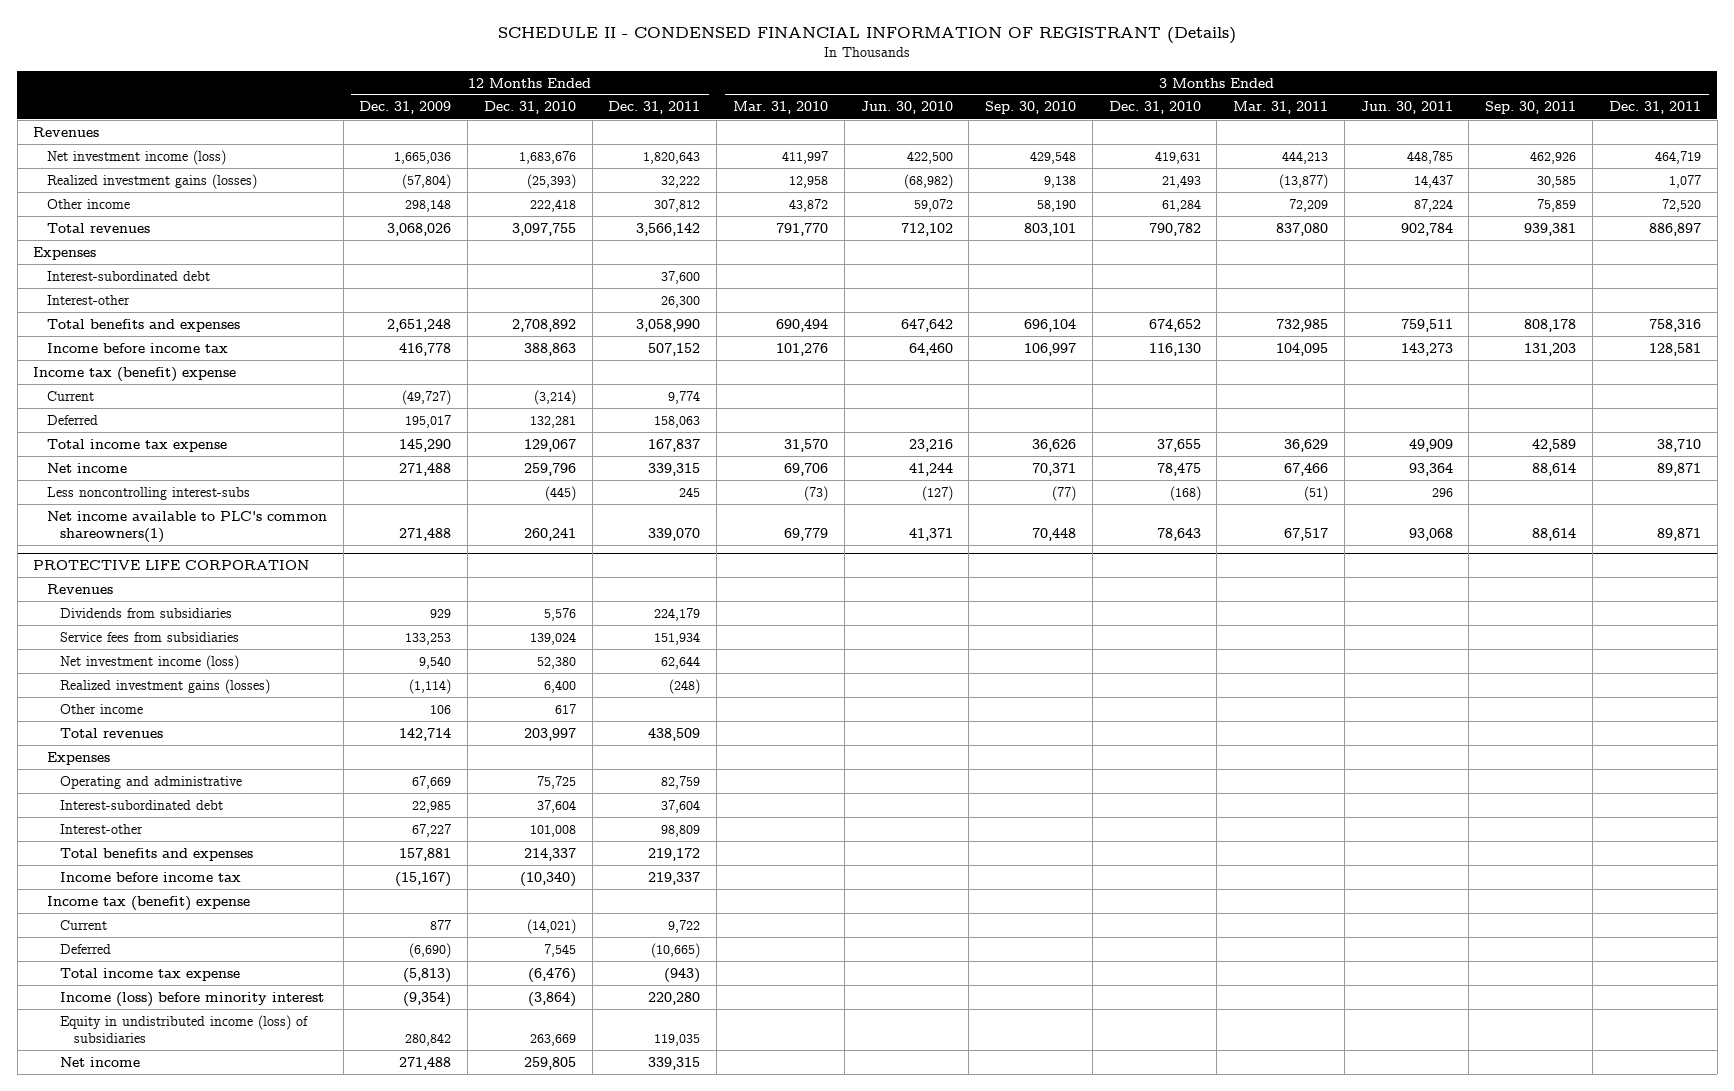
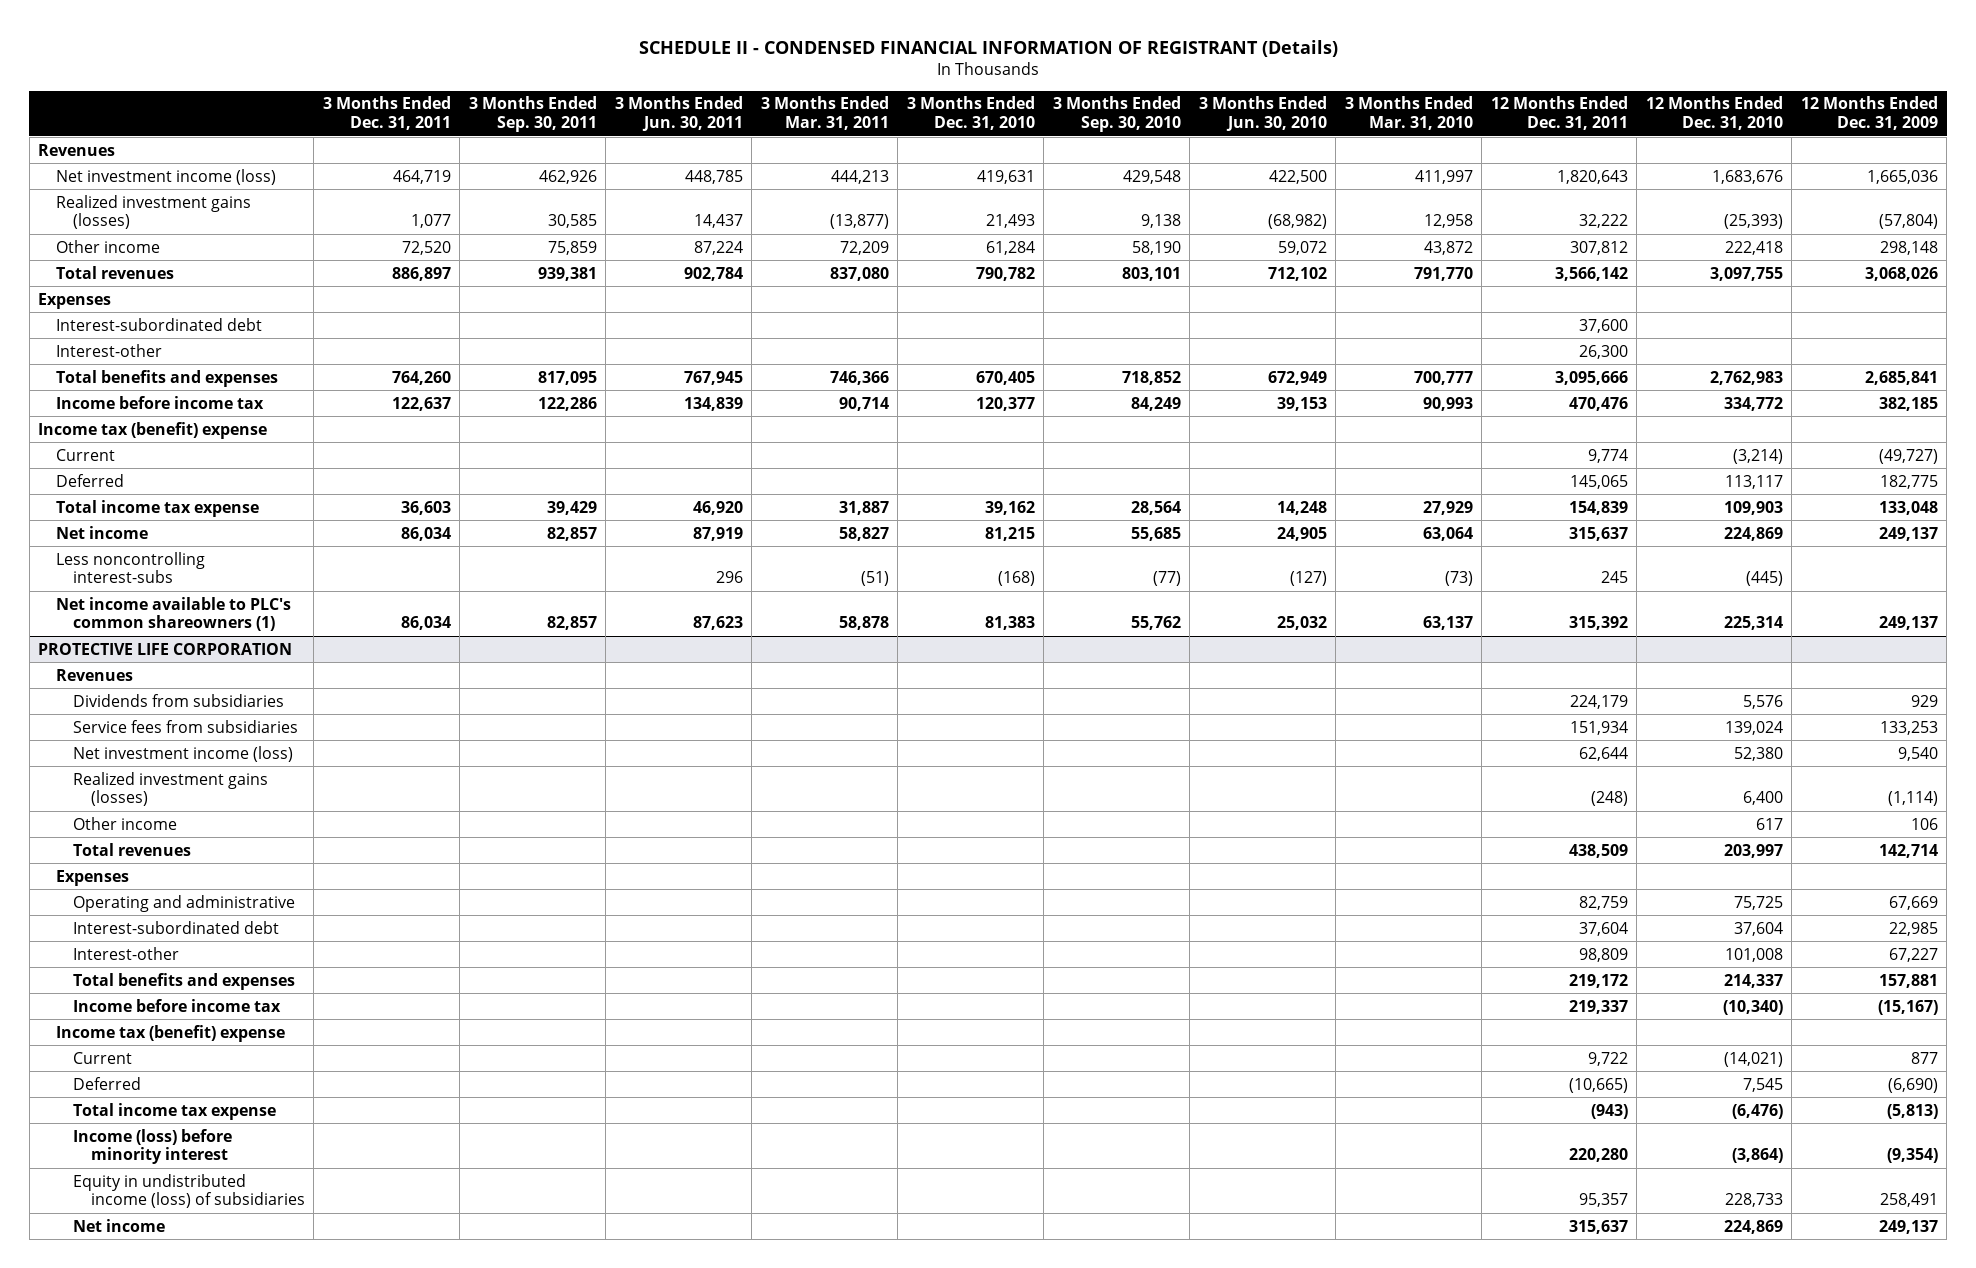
[387,318,452,332] 2,651,248 -> [1864,370,1938,385] 2,685,841
[511,318,576,332] 2,708,892 -> [1709,370,1783,385] 2,762,983
[636,318,701,332] 3,058,990 -> [1554,370,1628,385] 3,095,666
[775,318,828,332] 690,494 -> [1413,370,1473,385] 700,777
[900,318,953,332] 647,642 -> [1267,370,1327,385] 672,949
[1024,318,1077,332] 696,104 -> [1121,370,1181,385] 718,852
[1148,318,1201,332] 674,652 -> [975,370,1035,385] 670,405
[1276,318,1329,332] 732,985 -> [829,370,889,385] 746,366
[1400,318,1453,332] 759,511 -> [683,370,743,385] 767,945
[1524,318,1577,332] 808,178 -> [537,370,597,385] 817,095
[1648,318,1701,332] 758,316 -> [391,370,451,385] 764,260
[399,342,452,356] 416,778 -> [1878,396,1938,411] 382,185
[523,342,576,356] 388,863 -> [1723,396,1783,411] 334,772
[648,342,701,356] 507,152 -> [1568,396,1628,411] 470,476
[775,342,828,356] 101,276 -> [1422,396,1473,411] 90,993
[908,342,953,356] 64,460 -> [1276,396,1327,411] 39,153
[1024,342,1077,356] 106,997 -> [1130,396,1181,411] 84,249
[1148,342,1201,356] 116,130 -> [975,396,1035,411] 120,377
[1276,342,1329,356] 104,095 -> [838,396,889,411] 90,714
[1400,342,1453,356] 143,273 -> [683,396,743,411] 134,839
[1524,342,1577,356] 131,203 -> [537,396,597,411] 122,286
[1648,342,1701,356] 128,581 -> [391,396,451,411] 122,637
[405,414,452,428] 195,017 -> [1879,474,1938,489] 182,775
[529,415,576,428] 132,281 -> [1724,474,1783,489] 113,117
[654,415,701,428] 158,063 -> [1569,474,1628,489] 145,065
[399,438,452,452] 145,290 -> [1878,500,1938,515] 133,048
[523,438,576,452] 129,067 -> [1723,500,1783,515] 109,903
[648,438,701,452] 167,837 -> [1568,500,1628,515] 154,839
[783,438,828,452] 31,570 -> [1422,500,1473,515] 27,929
[908,438,953,452] 23,216 -> [1276,500,1327,515] 14,248
[1032,438,1077,452] 36,626 -> [1130,500,1181,515] 28,564
[1156,438,1201,452] 37,655 -> [984,500,1035,515] 39,162
[1284,438,1329,452] 36,629 -> [838,500,889,515] 31,887
[1408,438,1453,452] 49,909 -> [692,500,743,515] 46,920
[1532,438,1577,452] 42,589 -> [546,500,597,515] 39,429
[1656,438,1701,452] 38,710 -> [400,500,451,515] 36,603
[399,462,452,476] 271,488 -> [1878,526,1938,541] 249,137
[523,462,576,476] 259,796 -> [1723,526,1783,541] 224,869
[648,462,701,476] 339,315 -> [1568,526,1628,541] 315,637
[783,462,828,476] 69,706 -> [1422,526,1473,541] 63,064
[908,462,953,476] 41,244 -> [1276,526,1327,541] 24,905
[1032,462,1077,476] 70,371 -> [1130,526,1181,541] 55,685
[1156,462,1201,476] 78,475 -> [984,526,1035,541] 81,215
[1284,462,1329,476] 67,466 -> [838,526,889,541] 58,827
[1408,462,1453,476] 93,364 -> [692,526,743,541] 87,919
[1532,462,1577,476] 88,614 -> [546,526,597,541] 82,857
[1656,462,1701,476] 89,871 -> [400,526,451,541] 86,034
[46,510,327,543] Net income available to PLC's common shareowners(1) -> [55,596,291,632] Net income available to PLC's common shareowners (1)
[399,527,452,541] 271,488 -> [1878,616,1938,631] 249,137
[523,527,576,541] 260,241 -> [1723,616,1783,631] 225,314
[648,527,701,541] 339,070 -> [1568,616,1628,631] 315,392
[783,527,828,541] 69,779 -> [1422,616,1473,631] 63,137
[908,527,953,541] 41,371 -> [1276,616,1327,631] 25,032
[1032,527,1077,541] 70,448 -> [1130,616,1181,631] 55,762
[1156,527,1201,541] 78,643 -> [984,616,1035,631] 81,383
[1284,527,1329,541] 67,517 -> [838,616,889,631] 58,878
[1408,527,1453,541] 93,068 -> [692,616,743,631] 87,623
[1532,527,1577,541] 88,614 -> [546,616,597,631] 82,857
[1656,527,1701,541] 89,871 -> [400,616,451,631] 86,034
[405,1032,452,1046] 280,842 -> [1879,1193,1938,1208] 258,491
[529,1033,576,1046] 263,669 -> [1724,1193,1783,1208] 228,733
[654,1033,701,1046] 119,035 -> [1578,1193,1628,1208] 95,357
[399,1056,452,1070] 271,488 -> [1878,1219,1938,1234] 249,137
[523,1056,576,1070] 259,805 -> [1723,1219,1783,1234] 224,869
[648,1056,701,1070] 339,315 -> [1568,1219,1628,1234] 315,637

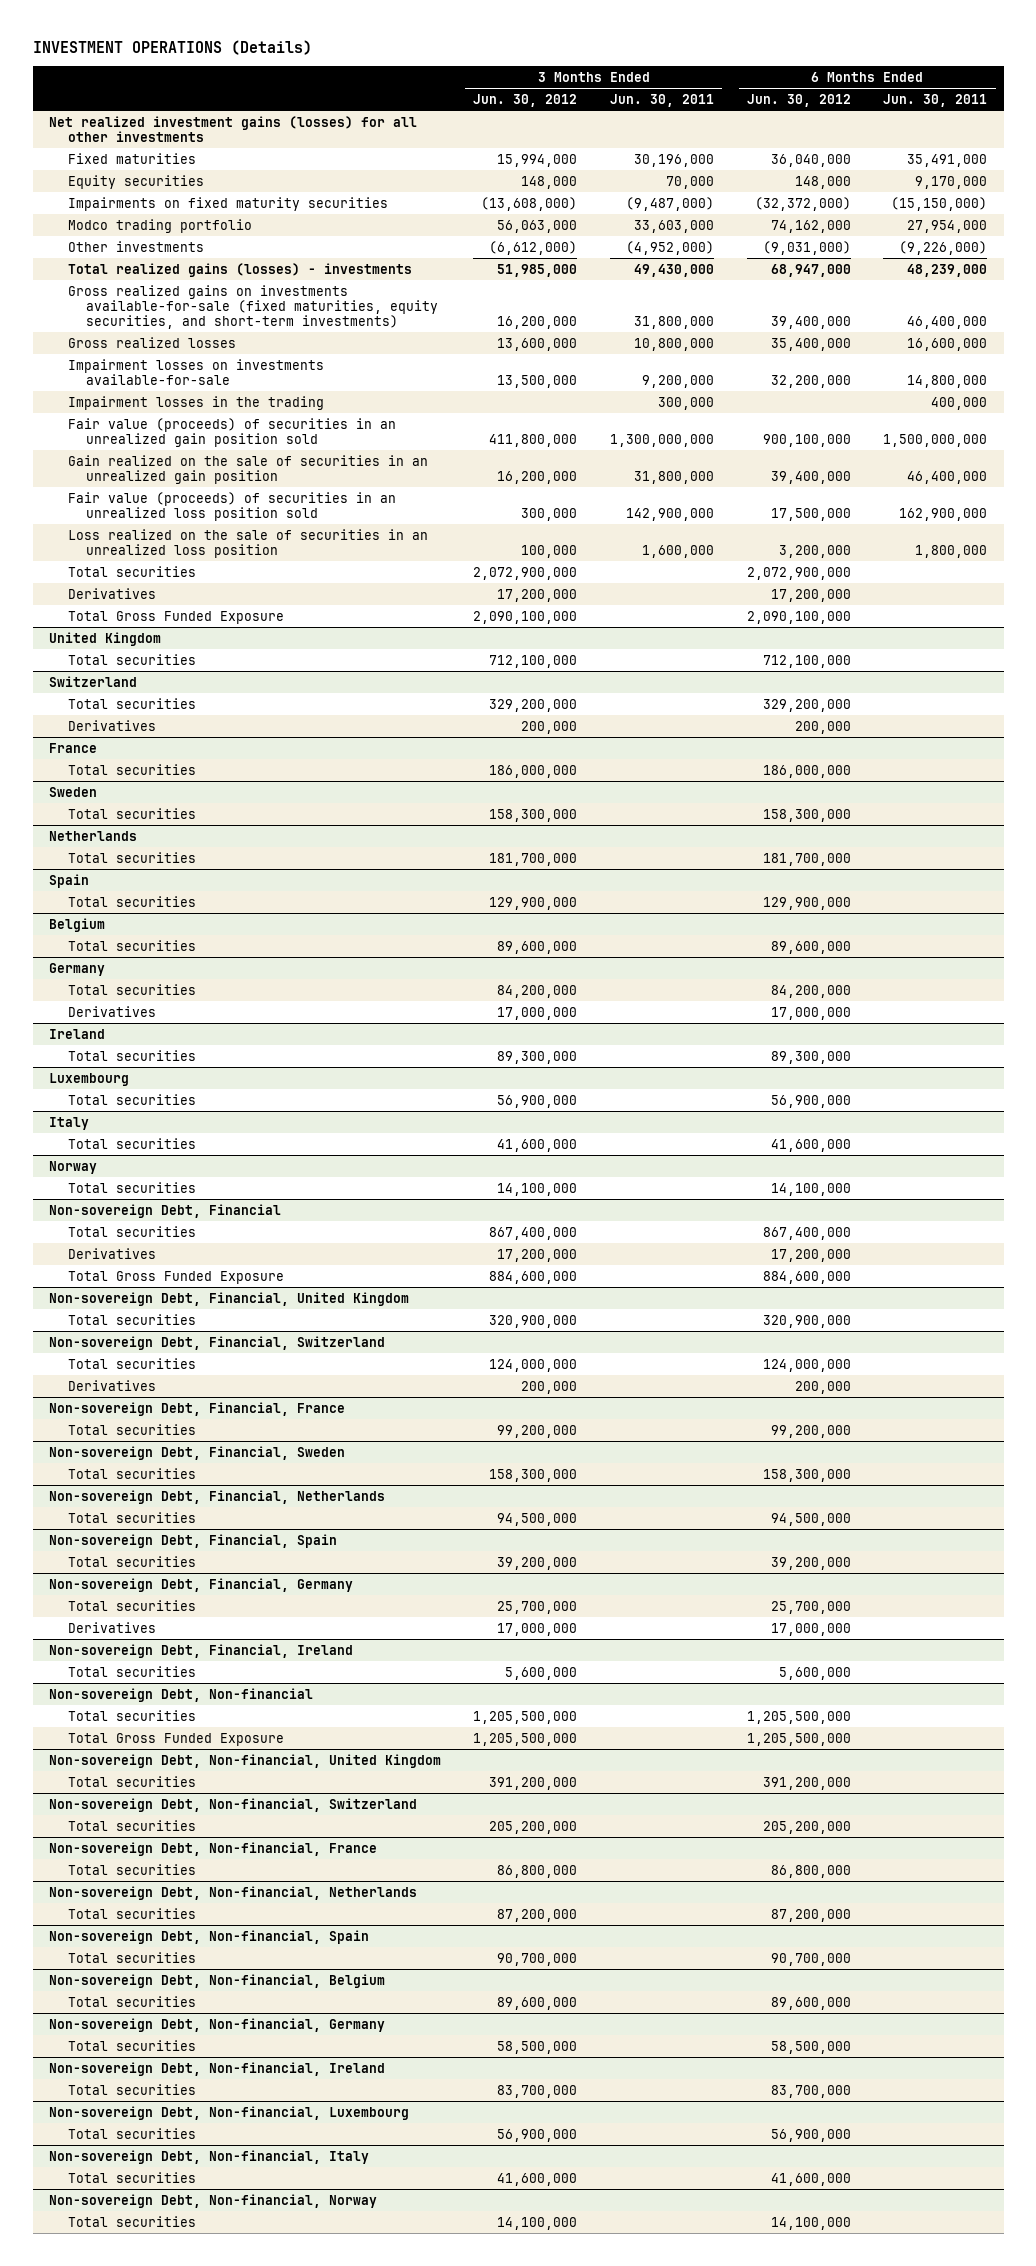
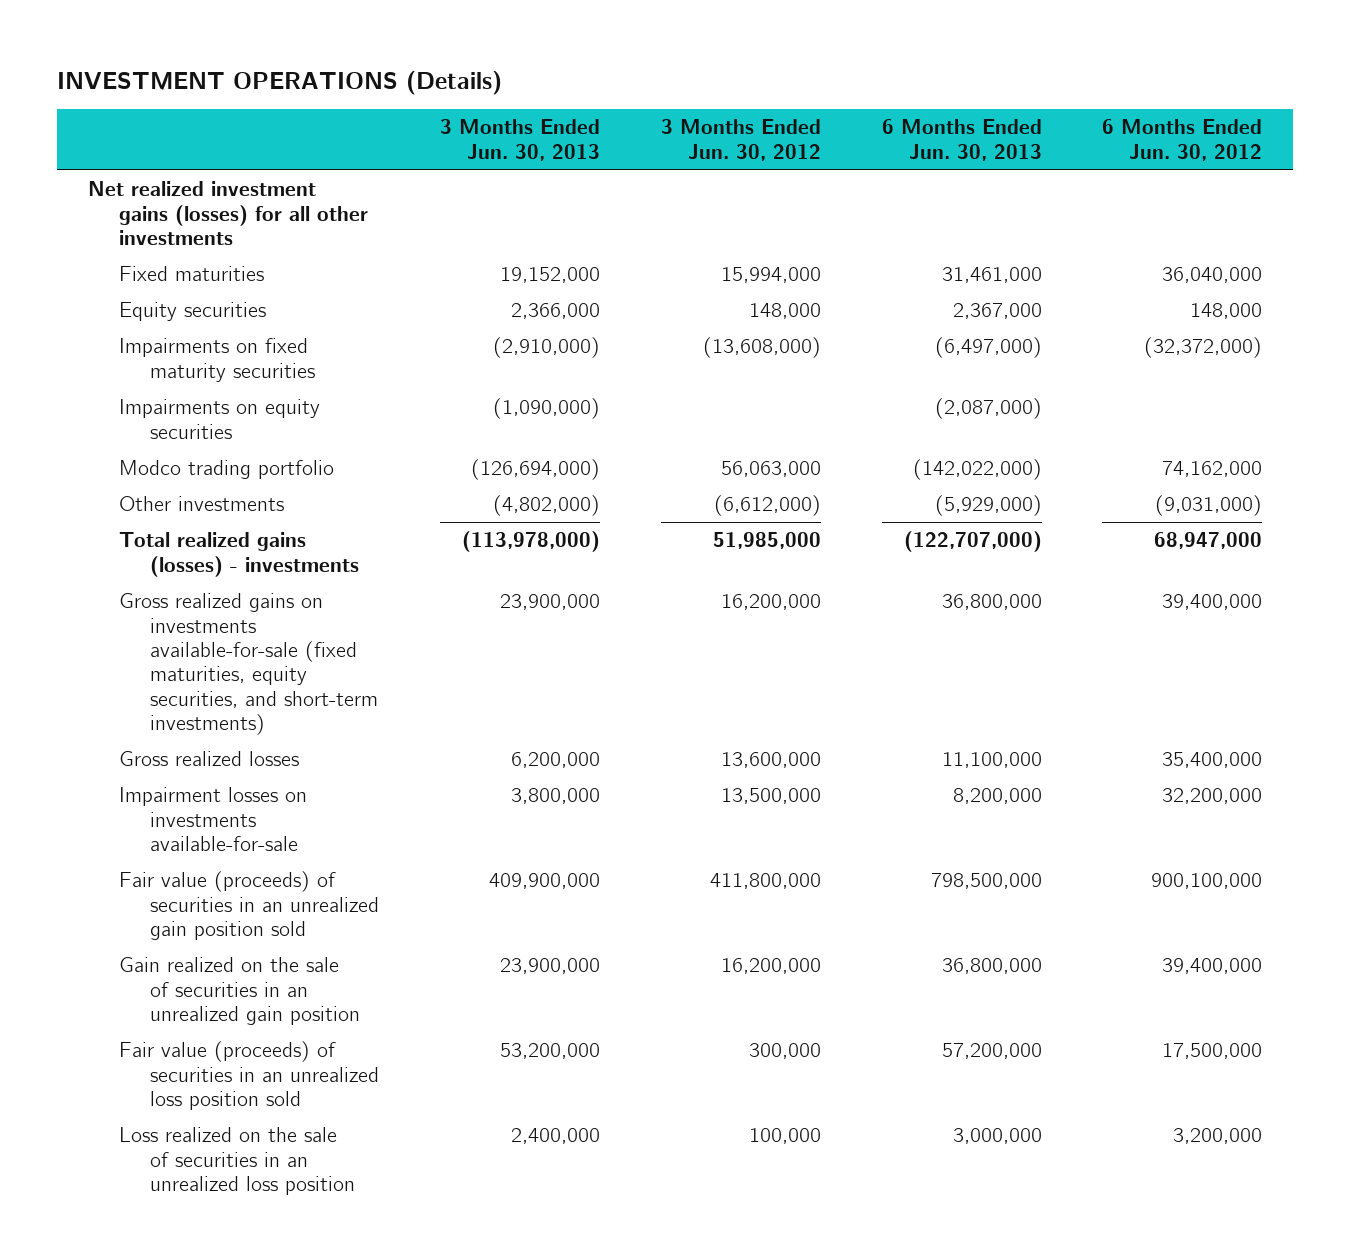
[610,94,715,108] Jun. 30, 2011 -> none
[883,94,988,108] Jun. 30, 2011 -> none
none -> [439,119,600,161] 3 Months Ended Jun. 30, 2013
none -> [881,119,1042,161] 6 Months Ended Jun. 30, 2013
none -> [118,399,320,439] Impairments on equity securities
[67,395,324,410] Impairment losses in the trading -> none
[67,565,196,577] Total securities -> none
[67,587,156,599] Derivatives -> none
[67,610,284,624] Total Gross Funded Exposure -> none
[48,631,161,646] United Kingdom -> none
[67,653,196,665] Total securities -> none
[48,675,137,687] Switzerland -> none
[67,697,196,709] Total securities -> none
[67,719,156,731] Derivatives -> none
[48,742,97,753] France -> none
[67,763,196,775] Total securities -> none
[48,786,97,797] Sweden -> none
[67,807,196,819] Total securities -> none
[48,830,137,841] Netherlands -> none
[67,851,196,863] Total securities -> none
[48,873,89,888] Spain -> none
[67,895,196,907] Total securities -> none
[48,917,105,932] Belgium -> none
[67,939,196,951] Total securities -> none
[48,962,105,976] Germany -> none
[67,983,196,995] Total securities -> none
[67,1005,156,1017] Derivatives -> none
[48,1028,105,1039] Ireland -> none
[67,1049,196,1061] Total securities -> none
[48,1072,129,1086] Luxembourg -> none
[67,1093,196,1105] Total securities -> none
[48,1116,89,1130] Italy -> none
[67,1137,196,1149] Total securities -> none
[48,1160,97,1174] Norway -> none
[67,1181,196,1193] Total securities -> none
[48,1203,281,1218] Non-sovereign Debt, Financial -> none
[67,1225,196,1237] Total securities -> none
[67,1247,156,1259] Derivatives -> none
[67,1270,284,1284] Total Gross Funded Exposure -> none
[48,1291,409,1306] Non-sovereign Debt, Financial, United Kingdom -> none
[67,1313,196,1325] Total securities -> none
[48,1335,385,1350] Non-sovereign Debt, Financial, Switzerland -> none
[67,1357,196,1369] Total securities -> none
[67,1379,156,1391] Derivatives -> none
[48,1401,345,1416] Non-sovereign Debt, Financial, France -> none
[67,1423,196,1435] Total securities -> none
[48,1445,345,1460] Non-sovereign Debt, Financial, Sweden -> none
[67,1467,196,1479] Total securities -> none
[48,1489,385,1504] Non-sovereign Debt, Financial, Netherlands -> none
[67,1511,196,1523] Total securities -> none
[48,1533,337,1548] Non-sovereign Debt, Financial, Spain -> none
[67,1555,196,1567] Total securities -> none
[48,1577,353,1592] Non-sovereign Debt, Financial, Germany -> none
[67,1599,196,1611] Total securities -> none
[67,1621,156,1633] Derivatives -> none
[48,1643,353,1658] Non-sovereign Debt, Financial, Ireland -> none
[67,1665,196,1677] Total securities -> none
[48,1687,313,1702] Non-sovereign Debt, Non-financial -> none
[67,1709,196,1721] Total securities -> none
[67,1732,284,1746] Total Gross Funded Exposure -> none
[48,1753,441,1768] Non-sovereign Debt, Non-financial, United Kingdom -> none
[67,1775,196,1787] Total securities -> none
[48,1797,417,1812] Non-sovereign Debt, Non-financial, Switzerland -> none
[67,1819,196,1831] Total securities -> none
[48,1841,377,1856] Non-sovereign Debt, Non-financial, France -> none
[67,1863,196,1875] Total securities -> none
[48,1885,417,1900] Non-sovereign Debt, Non-financial, Netherlands -> none
[67,1907,196,1919] Total securities -> none
[48,1929,369,1944] Non-sovereign Debt, Non-financial, Spain -> none
[67,1951,196,1963] Total securities -> none
[48,1973,385,1988] Non-sovereign Debt, Non-financial, Belgium -> none
[67,1995,196,2007] Total securities -> none
[48,2017,385,2032] Non-sovereign Debt, Non-financial, Germany -> none
[67,2039,196,2051] Total securities -> none
[48,2061,385,2076] Non-sovereign Debt, Non-financial, Ireland -> none
[67,2083,196,2095] Total securities -> none
[48,2105,409,2120] Non-sovereign Debt, Non-financial, Luxembourg -> none
[67,2127,196,2139] Total securities -> none
[48,2149,369,2164] Non-sovereign Debt, Non-financial, Italy -> none
[67,2171,196,2183] Total securities -> none
[48,2193,377,2208] Non-sovereign Debt, Non-financial, Norway -> none
[67,2215,196,2227] Total securities -> none

